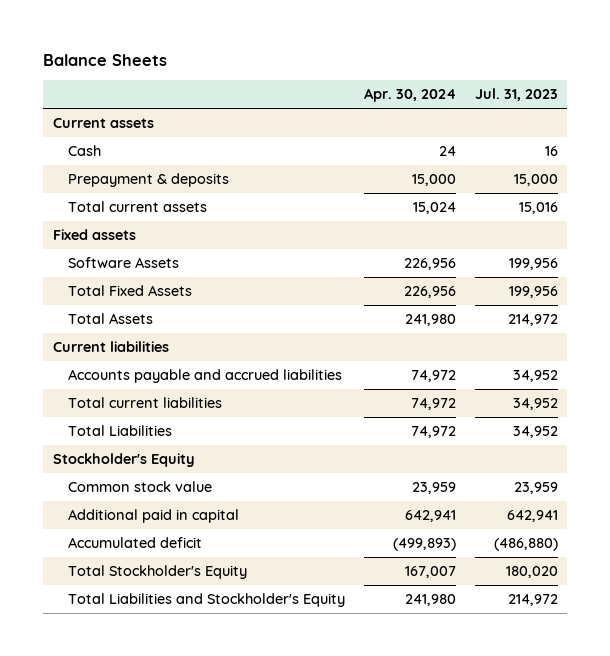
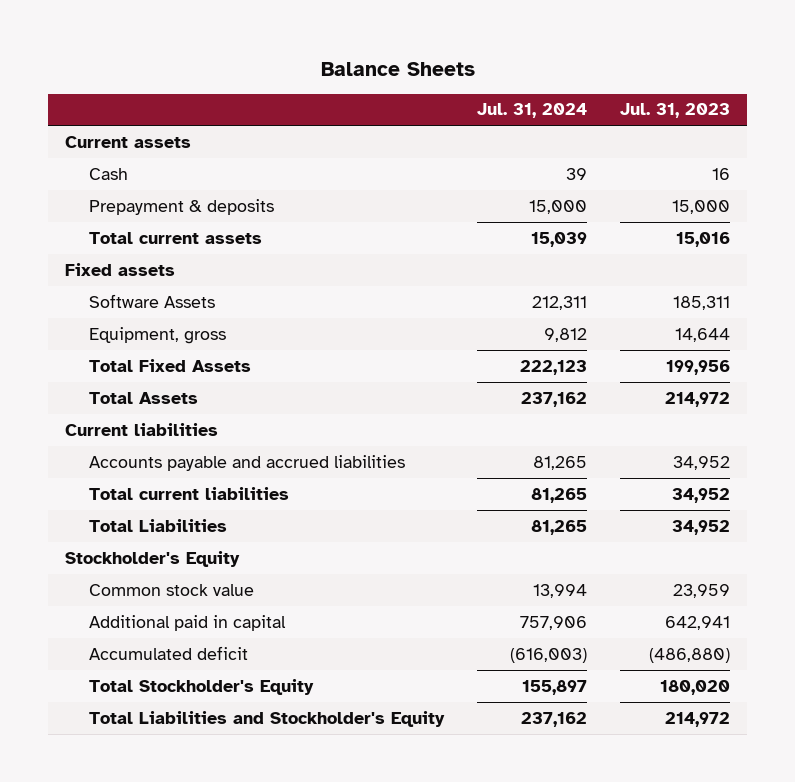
[363,88,456,103] Apr. 30, 2024 -> none
none -> [477,103,588,119] Jul. 31, 2024
[508,258,558,271] 199,956 -> [673,295,731,310] 185,311
none -> [88,326,226,344] Equipment, gross

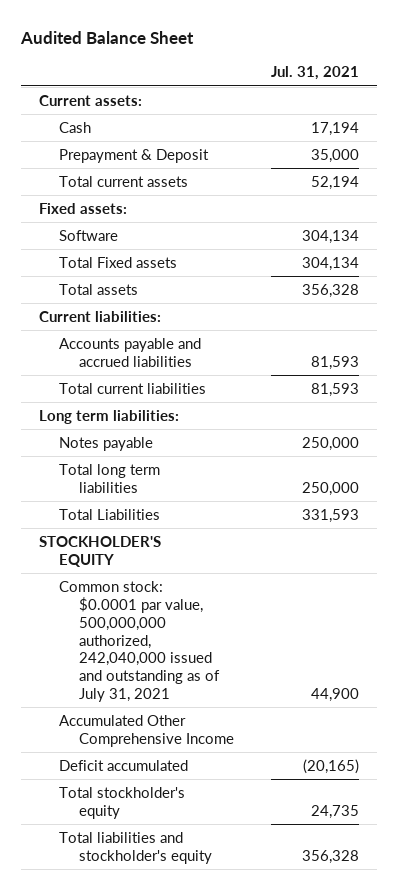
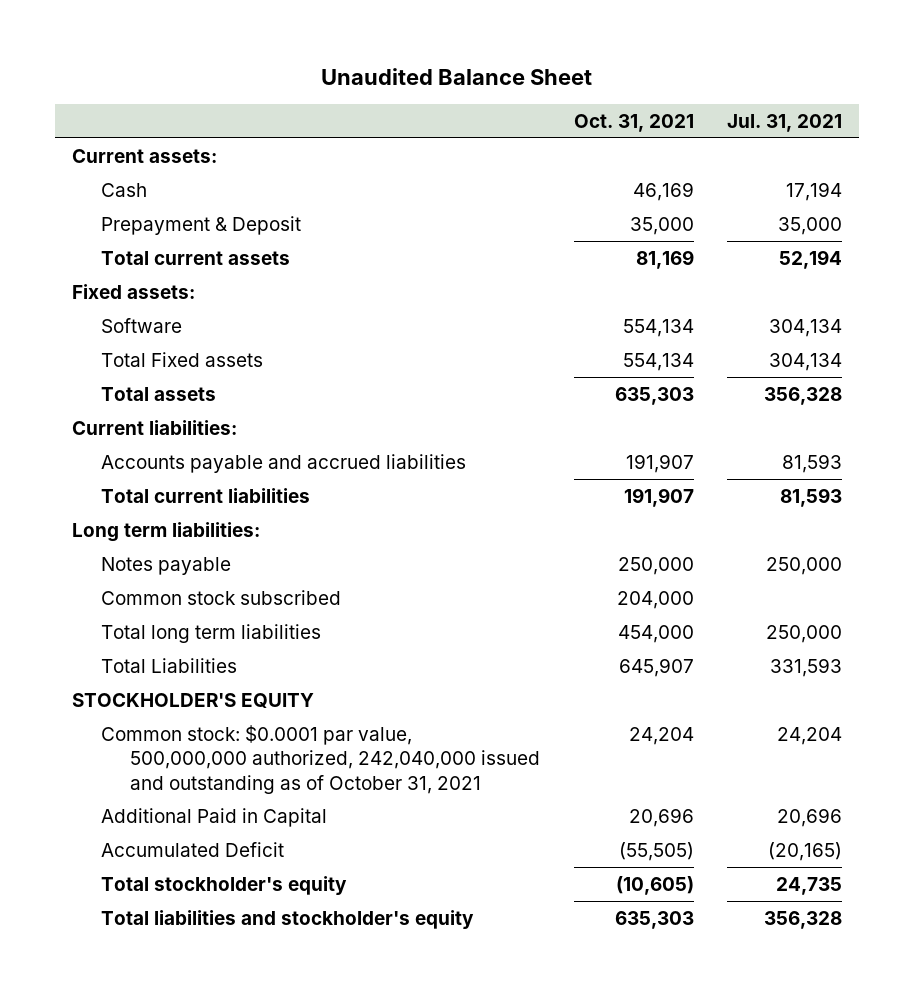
[19,30,194,44] Audited Balance Sheet -> [320,67,592,85] Unaudited Balance Sheet
none -> [573,113,694,132] Oct. 31, 2021
none -> [101,589,342,605] Common stock subscribed
[59,715,235,747] Accumulated Other Comprehensive Income -> none
[59,581,221,703] Common stock: $0.0001 par value, 500,000,000 authorized, 242,040,000 issued and outstanding as of July 31, 2021 -> [101,724,541,794] Common stock: $0.0001 par value, 500,000,000 authorized, 242,040,000 issued and outstanding as of October 31, 2021
[310,688,359,703] 44,900 -> [777,726,843,745] 24,204
none -> [101,807,328,827] Additional Paid in Capital
[59,760,189,772] Deficit accumulated -> [101,841,285,857] Accumulated Deficit

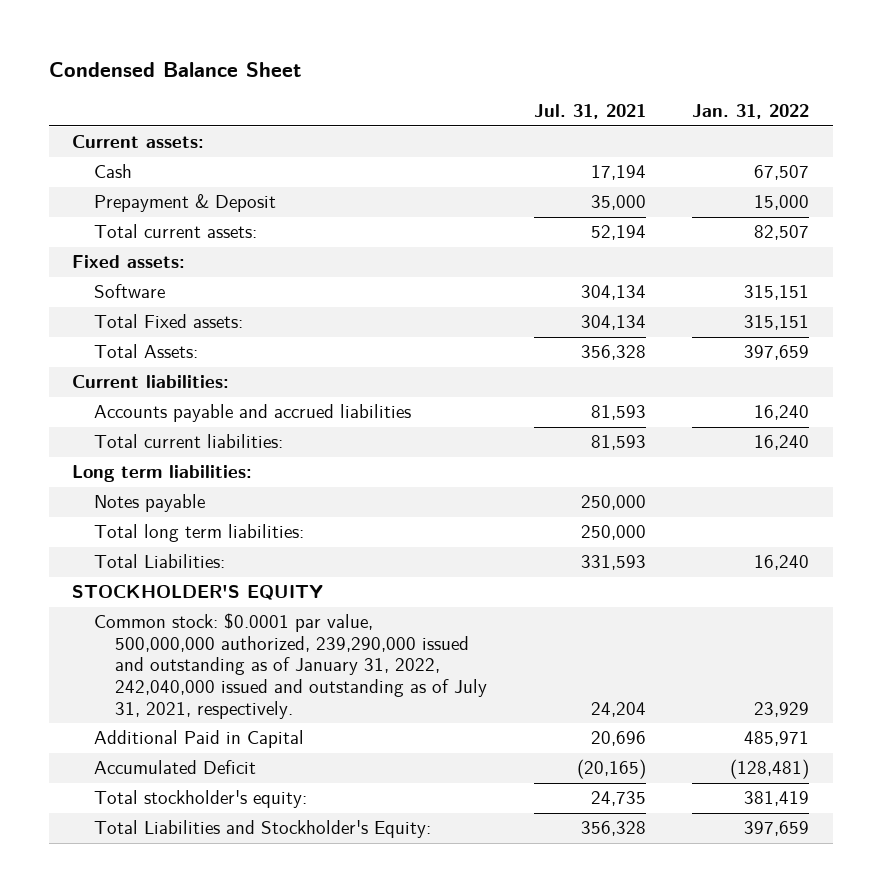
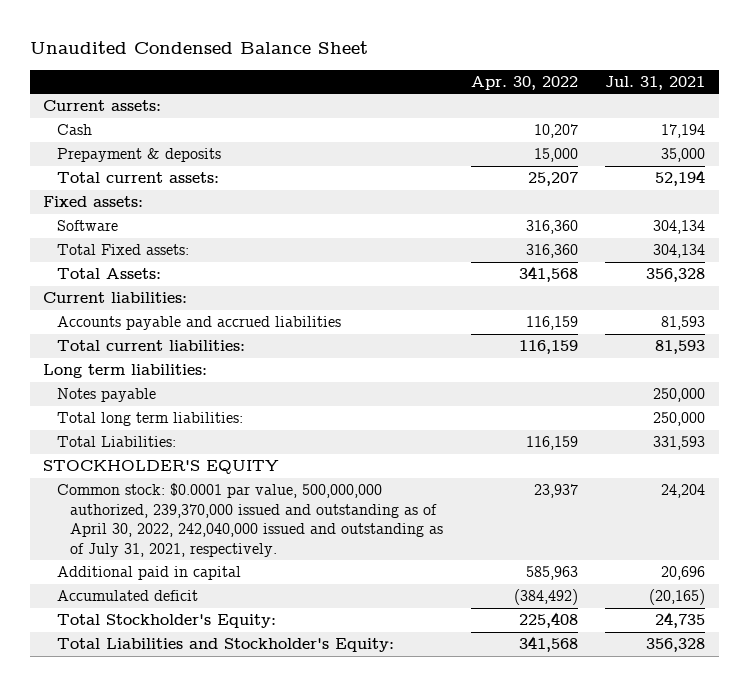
[49,62,302,78] Condensed Balance Sheet -> [29,40,368,54] Unaudited Condensed Balance Sheet
[692,104,810,120] Jan. 31, 2022 -> none
none -> [470,75,578,90] Apr. 30, 2022
[93,194,276,213] Prepayment & Deposit -> [56,148,221,163] Prepayment & deposits
[93,613,488,719] Common stock: $0.0001 par value, 500,000,000 authorized, 239,290,000 issued and outstanding as of January 31, 2022, 242,040,000 issued and outstanding as of July 31, 2021, respectively. -> [56,483,444,557] Common stock: $0.0001 par value, 500,000,000 authorized, 239,370,000 issued and outstanding as of April 30, 2022, 242,040,000 issued and outstanding as of July 31, 2021, respectively.
[93,730,304,749] Additional Paid in Capital -> [56,566,241,581] Additional paid in capital
[93,760,256,775] Accumulated Deficit -> [56,590,198,602] Accumulated deficit
[93,790,307,809] Total stockholder's equity: -> [56,614,276,629] Total Stockholder's Equity:

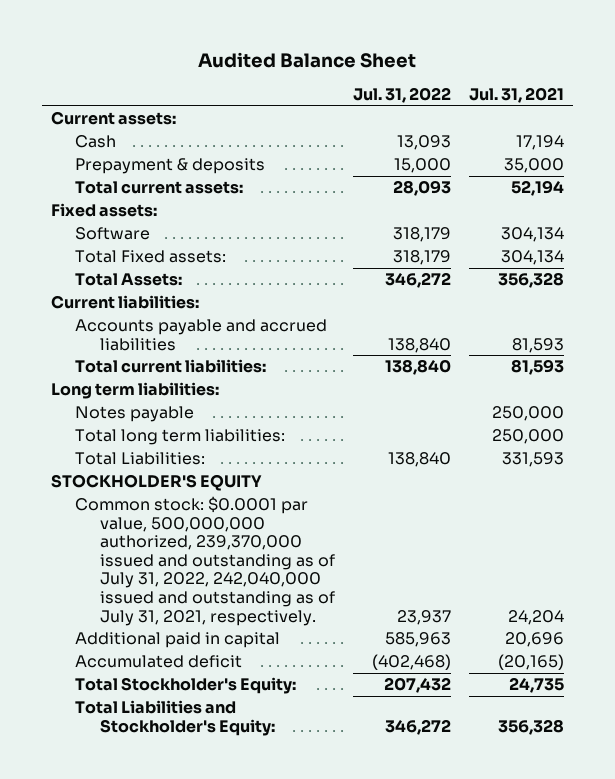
[29,40,368,54] Unaudited Condensed Balance Sheet -> [198,52,417,69] Audited Balance Sheet
[470,75,578,90] Apr. 30, 2022 -> none
none -> [352,87,451,104] Jul. 31, 2022
[56,483,444,557] Common stock: $0.0001 par value, 500,000,000 authorized, 239,370,000 issued and outstanding as of April 30, 2022, 242,040,000 issued and outstanding as of July 31, 2021, respectively. -> [75,496,335,626] Common stock: $0.0001 par value, 500,000,000 authorized, 239,370,000 issued and outstanding as of July 31, 2022, 242,040,000 issued and outstanding as of July 31, 2021, respectively.

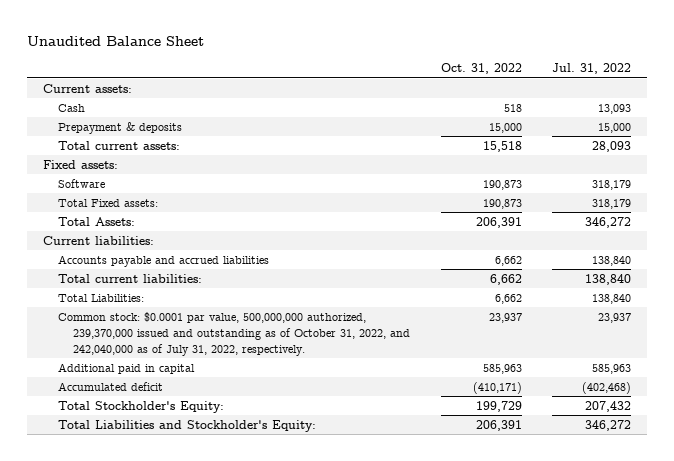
[198,52,417,69] Audited Balance Sheet -> [27,36,205,47] Unaudited Balance Sheet
[468,87,564,104] Jul. 31, 2021 -> none
none -> [440,63,522,75] Oct. 31, 2022
[51,382,220,400] Long term liabilities: -> none
[75,406,195,423] Notes payable -> none
[75,429,286,446] Total long term liabilities: -> none
[51,474,263,492] STOCKHOLDER'S EQUITY -> none
[75,496,335,626] Common stock: $0.0001 par value, 500,000,000 authorized, 239,370,000 issued and outstanding as of July 31, 2022, 242,040,000 issued and outstanding as of July 31, 2021, respectively. -> [57,311,410,356] Common stock: $0.0001 par value, 500,000,000 authorized, 239,370,000 issued and outstanding as of October 31, 2022, and 242,040,000 as of July 31, 2022, respectively.

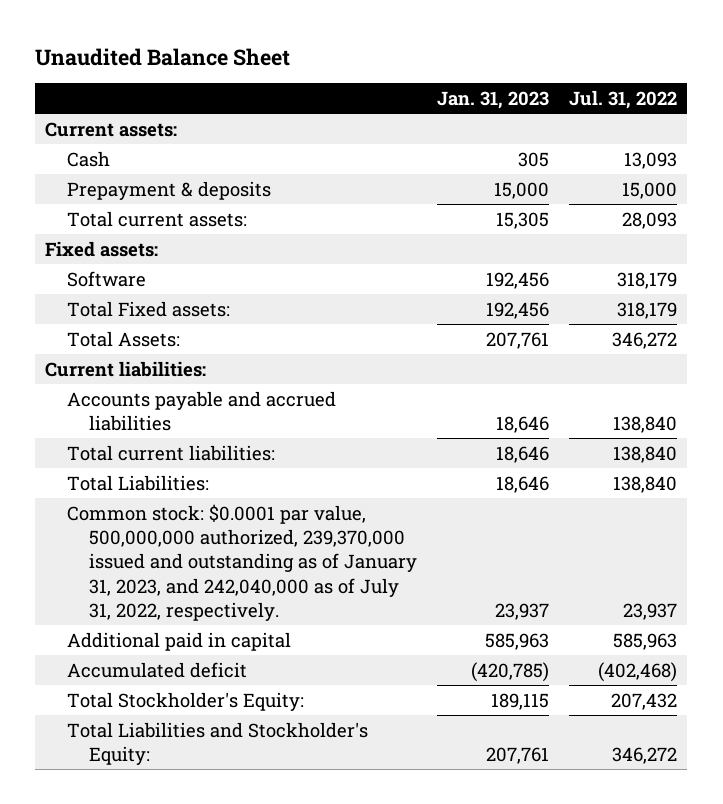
[440,63,522,75] Oct. 31, 2022 -> none
none -> [437,91,550,110] Jan. 31, 2023
[57,311,410,356] Common stock: $0.0001 par value, 500,000,000 authorized, 239,370,000 issued and outstanding as of October 31, 2022, and 242,040,000 as of July 31, 2022, respectively. -> [67,503,418,621] Common stock: $0.0001 par value, 500,000,000 authorized, 239,370,000 issued and outstanding as of January 31, 2023, and 242,040,000 as of July 31, 2022, respectively.

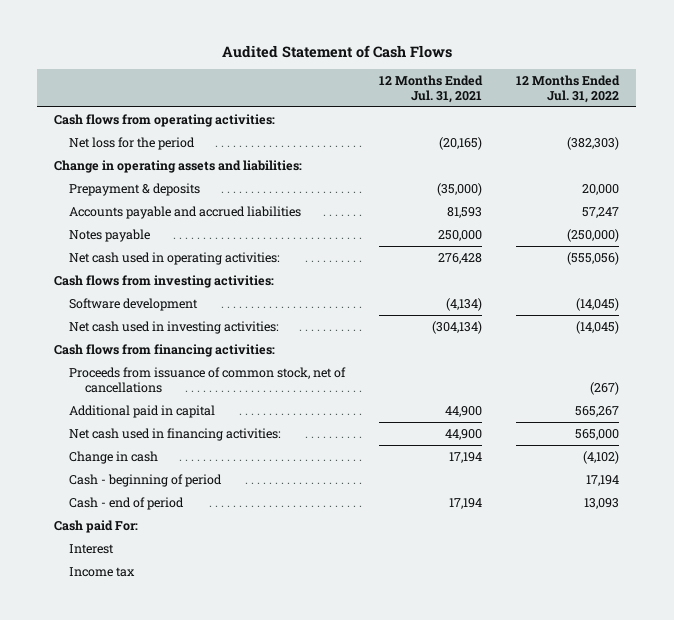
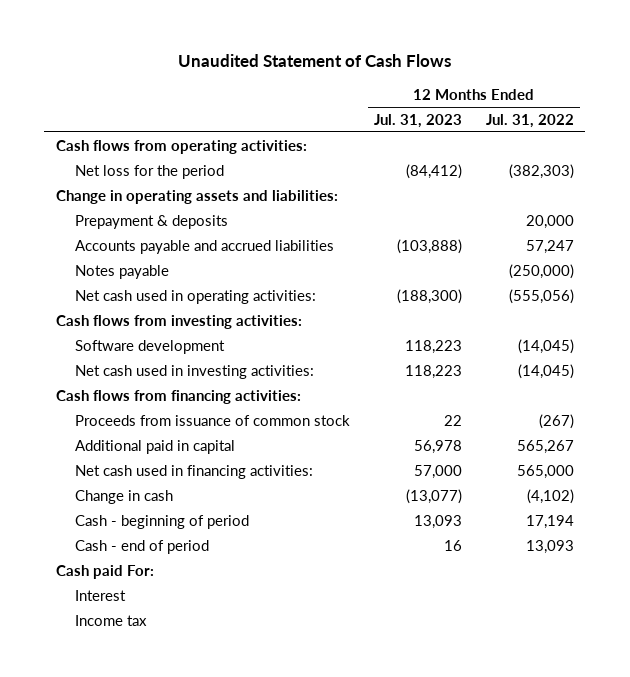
[221,44,452,58] Audited Statement of Cash Flows -> [177,54,451,68] Unaudited Statement of Cash Flows
[379,75,484,103] 12 Months Ended Jul. 31, 2021 -> none
none -> [374,113,463,128] Jul. 31, 2023
[69,366,347,393] Proceeds from issuance of common stock, net of cancellations -> [75,414,351,426] Proceeds from issuance of common stock

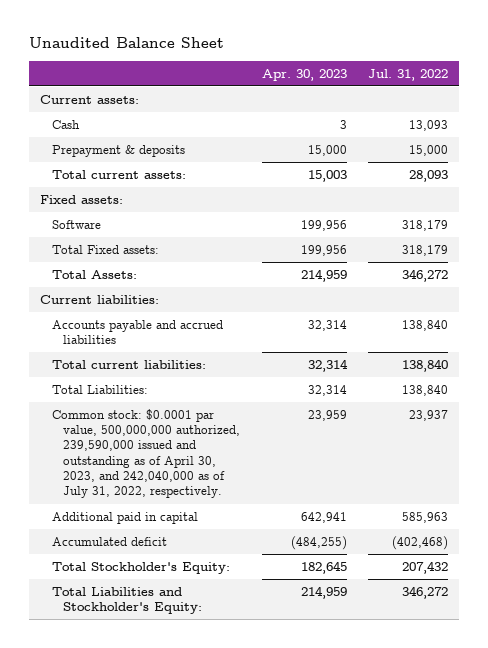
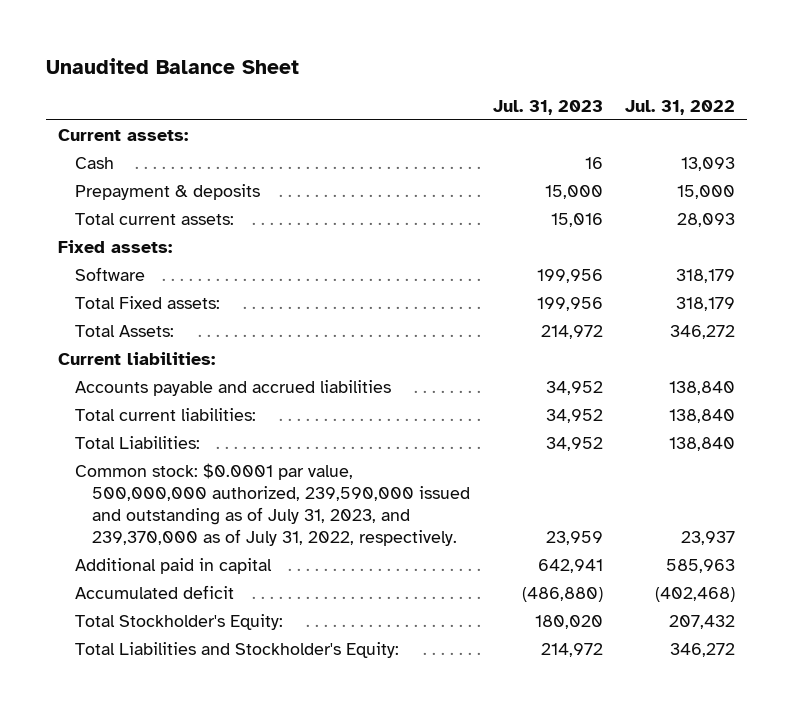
[261,68,347,81] Apr. 30, 2023 -> none
none -> [492,99,603,115] Jul. 31, 2023
[51,408,241,499] Common stock: $0.0001 par value, 500,000,000 authorized, 239,590,000 issued and outstanding as of April 30, 2023, and 242,040,000 as of July 31, 2022, respectively. -> [74,462,470,547] Common stock: $0.0001 par value, 500,000,000 authorized, 239,590,000 issued and outstanding as of July 31, 2023, and 239,370,000 as of July 31, 2022, respectively.

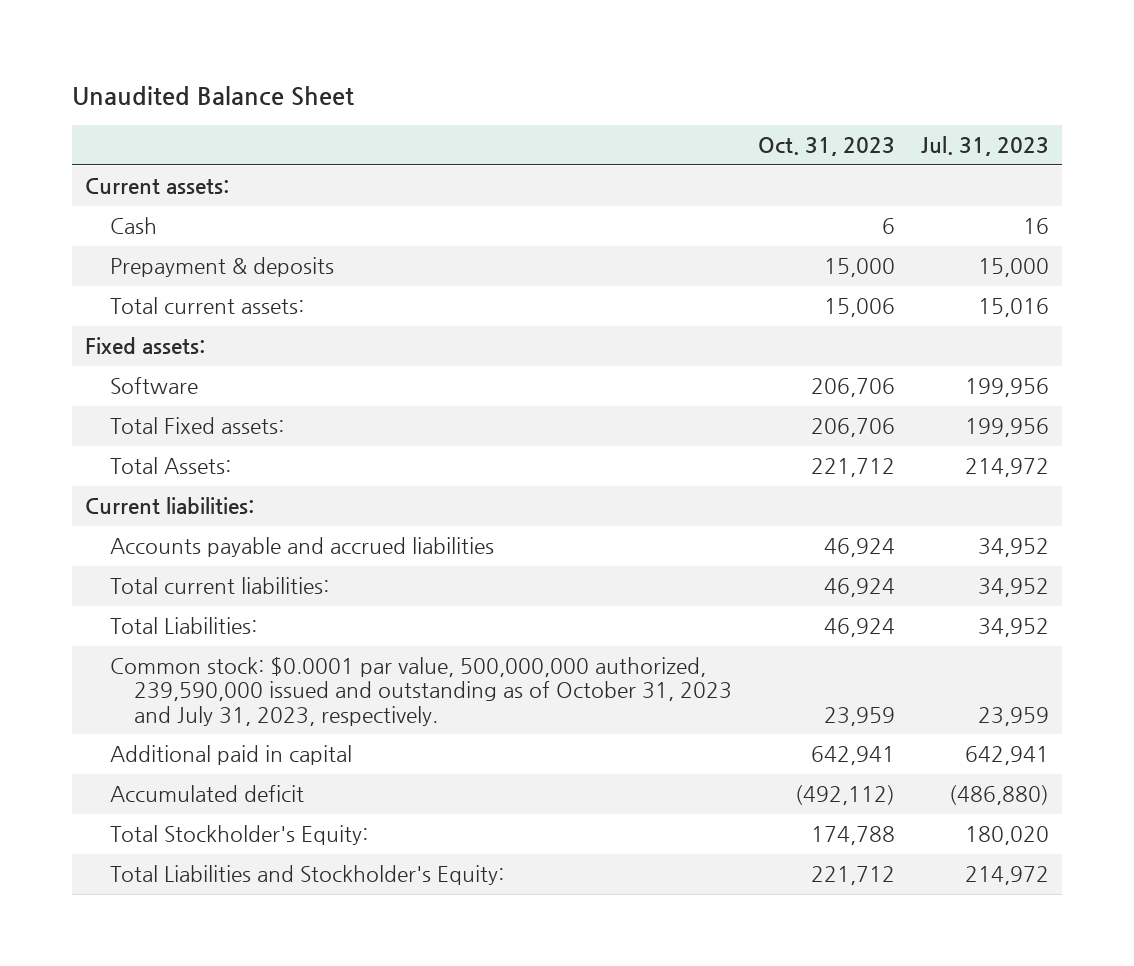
[625,99,736,115] Jul. 31, 2022 -> none
none -> [758,137,896,157] Oct. 31, 2023
[74,462,470,547] Common stock: $0.0001 par value, 500,000,000 authorized, 239,590,000 issued and outstanding as of July 31, 2023, and 239,370,000 as of July 31, 2022, respectively. -> [109,657,733,726] Common stock: $0.0001 par value, 500,000,000 authorized, 239,590,000 issued and outstanding as of October 31, 2023 and July 31, 2023, respectively.

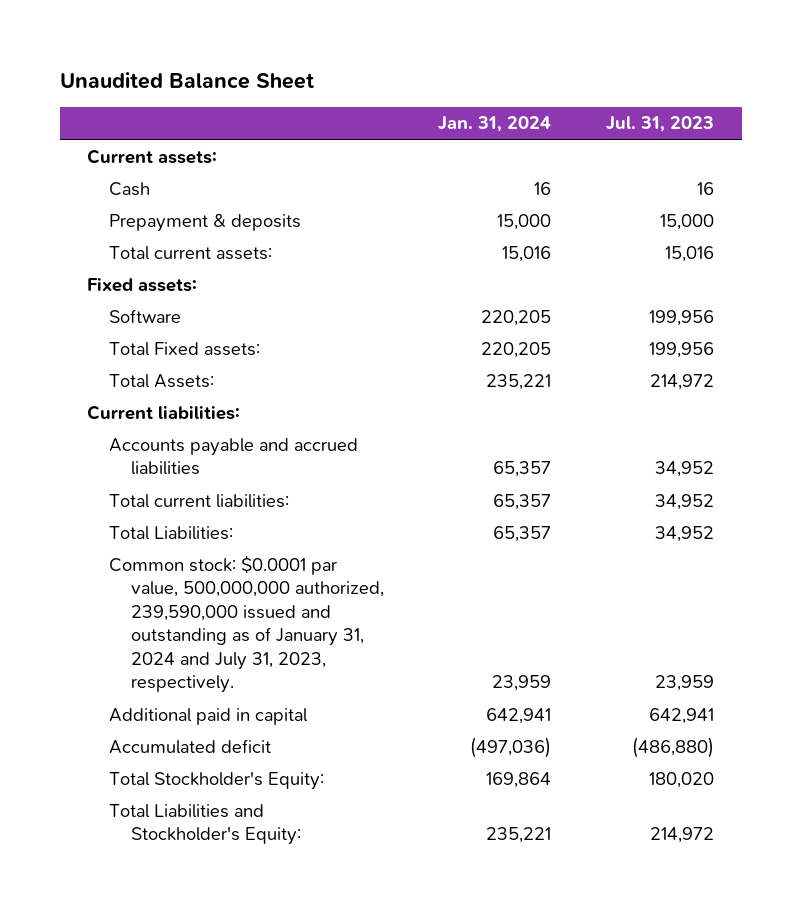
[758,137,896,157] Oct. 31, 2023 -> none
none -> [438,116,552,133] Jan. 31, 2024
[109,657,733,726] Common stock: $0.0001 par value, 500,000,000 authorized, 239,590,000 issued and outstanding as of October 31, 2023 and July 31, 2023, respectively. -> [108,554,384,694] Common stock: $0.0001 par value, 500,000,000 authorized, 239,590,000 issued and outstanding as of January 31, 2024 and July 31, 2023, respectively.

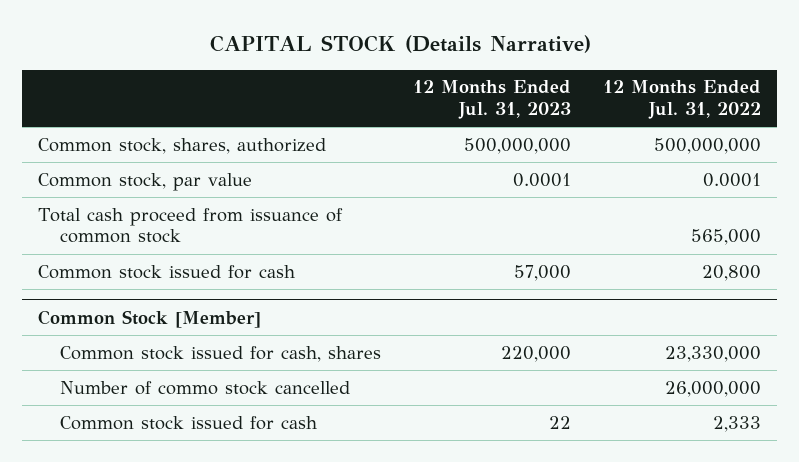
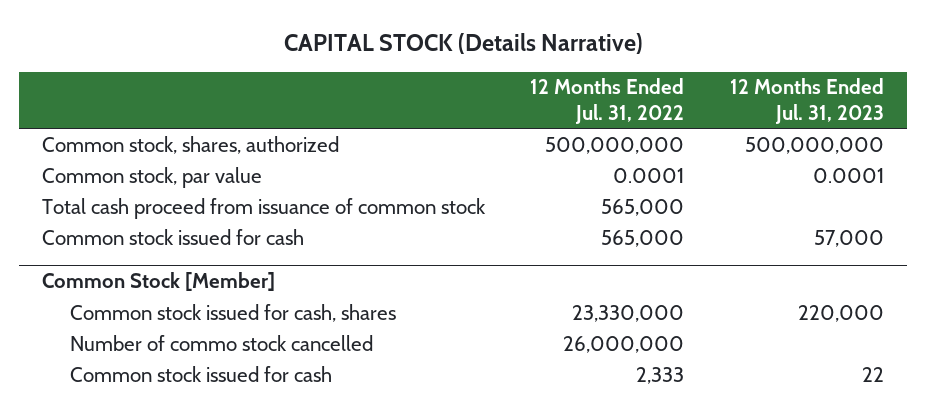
[702,264,762,281] 20,800 -> [601,229,685,247] 565,000

